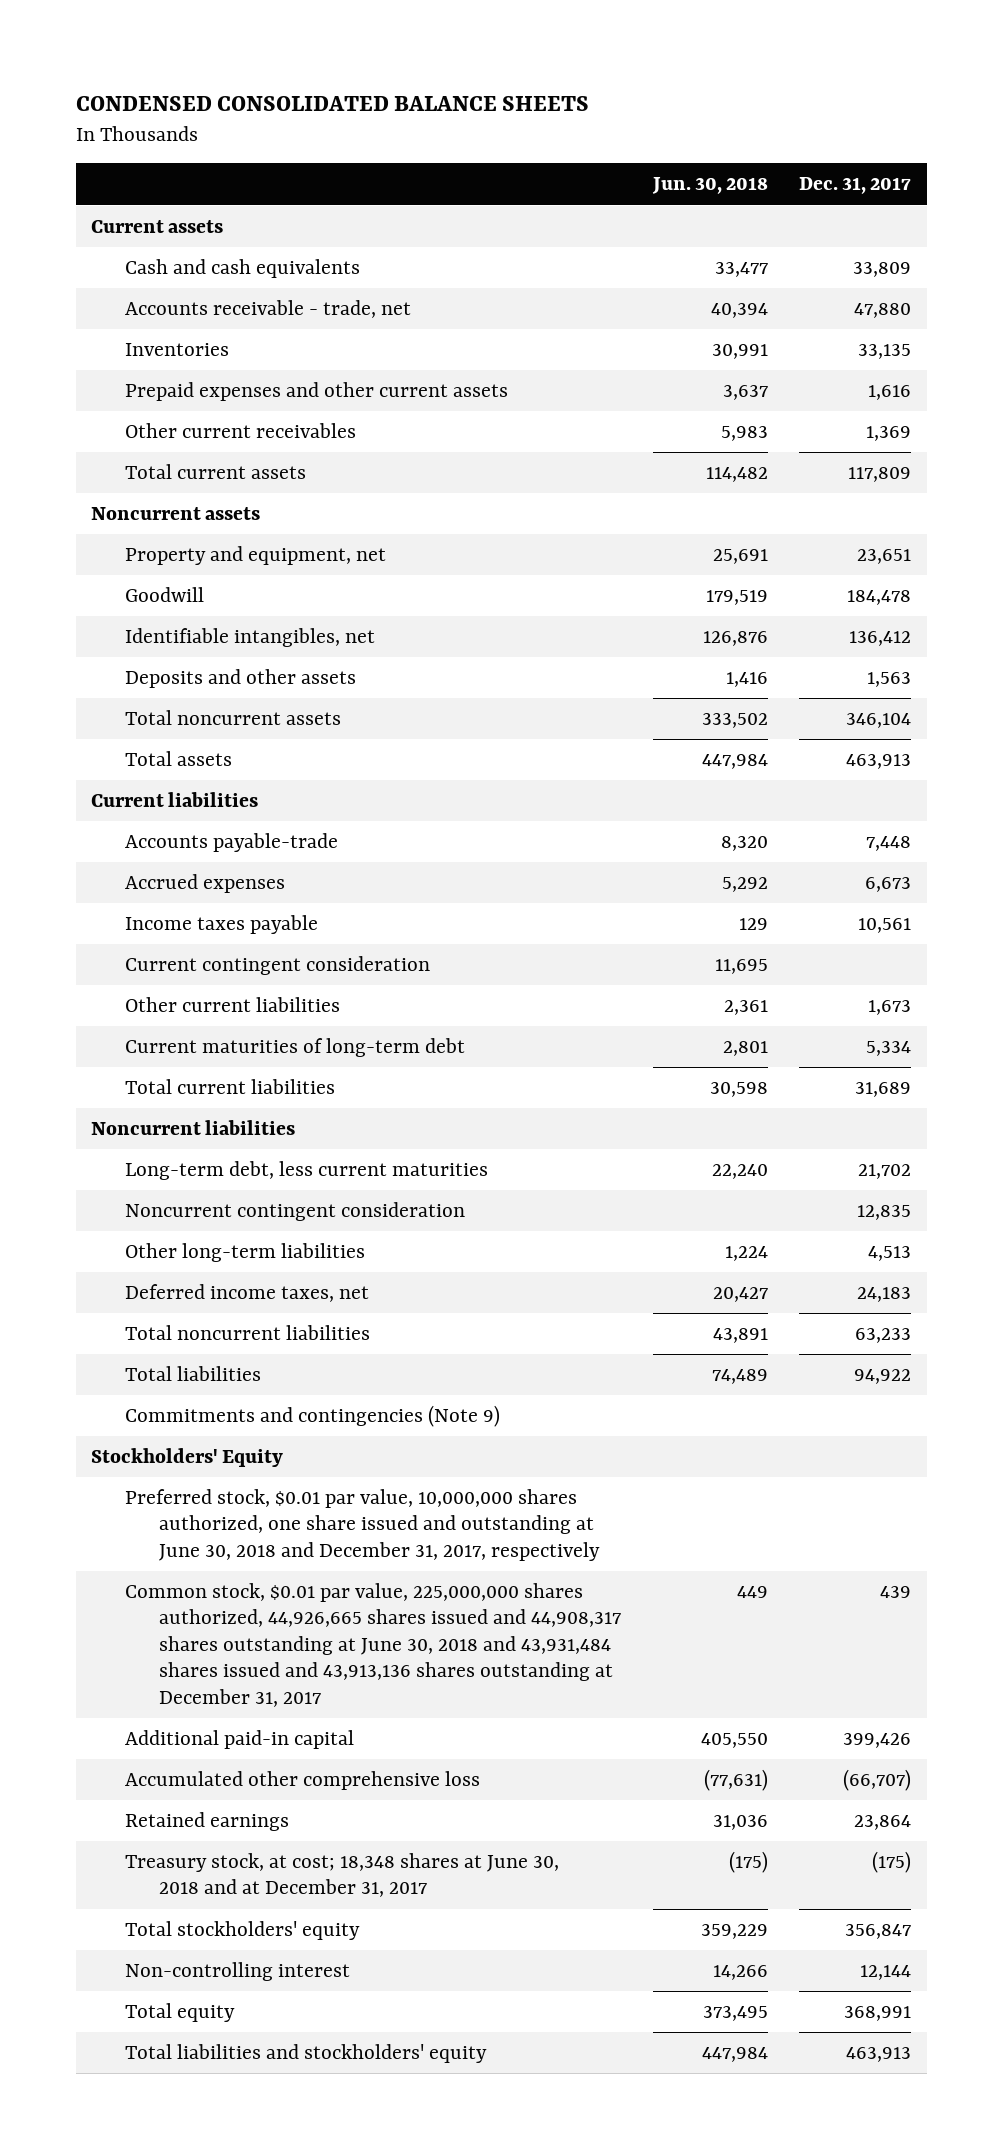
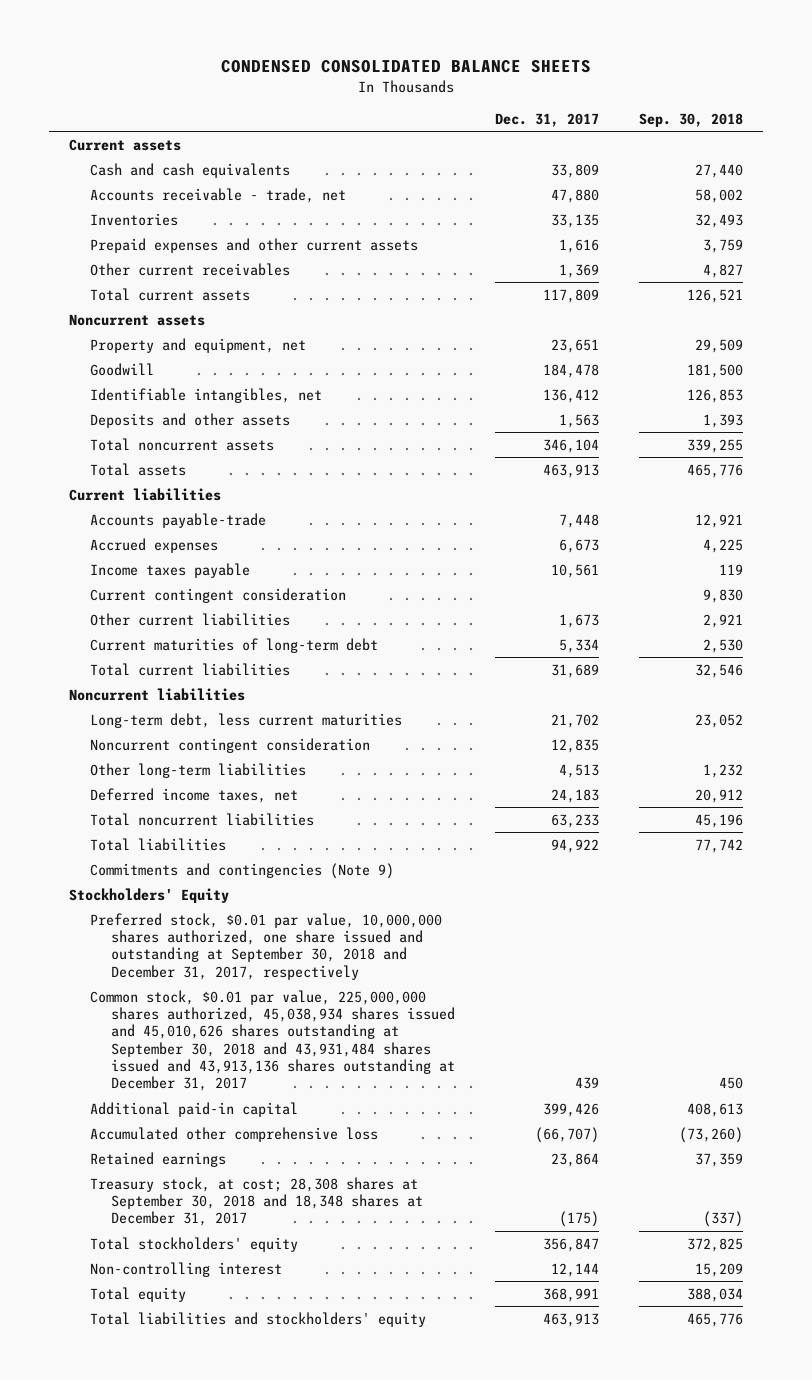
[651,177,768,195] Jun. 30, 2018 -> none
none -> [639,113,744,128] Sep. 30, 2018
[125,1489,601,1561] Preferred stock, $0.01 par value, 10,000,000 shares authorized, one share issued and outstanding at June 30, 2018 and December 31, 2017, respectively -> [90,912,443,980] Preferred stock, $0.01 par value, 10,000,000 shares authorized, one share issued and outstanding at September 30, 2018 and December 31, 2017, respectively
[125,1583,622,1707] Common stock, $0.01 par value, 225,000,000 shares authorized, 44,926,665 shares issued and 44,908,317 shares outstanding at June 30, 2018 and 43,931,484 shares issued and 43,913,136 shares outstanding at December 31, 2017 -> [90,989,456,1092] Common stock, $0.01 par value, 225,000,000 shares authorized, 45,038,934 shares issued and 45,010,626 shares outstanding at September 30, 2018 and 43,931,484 shares issued and 43,913,136 shares outstanding at December 31, 2017
[125,1853,560,1898] Treasury stock, at cost; 18,348 shares at June 30, 2018 and at December 31, 2017 -> [90,1176,424,1227] Treasury stock, at cost; 28,308 shares at September 30, 2018 and 18,348 shares at December 31, 2017

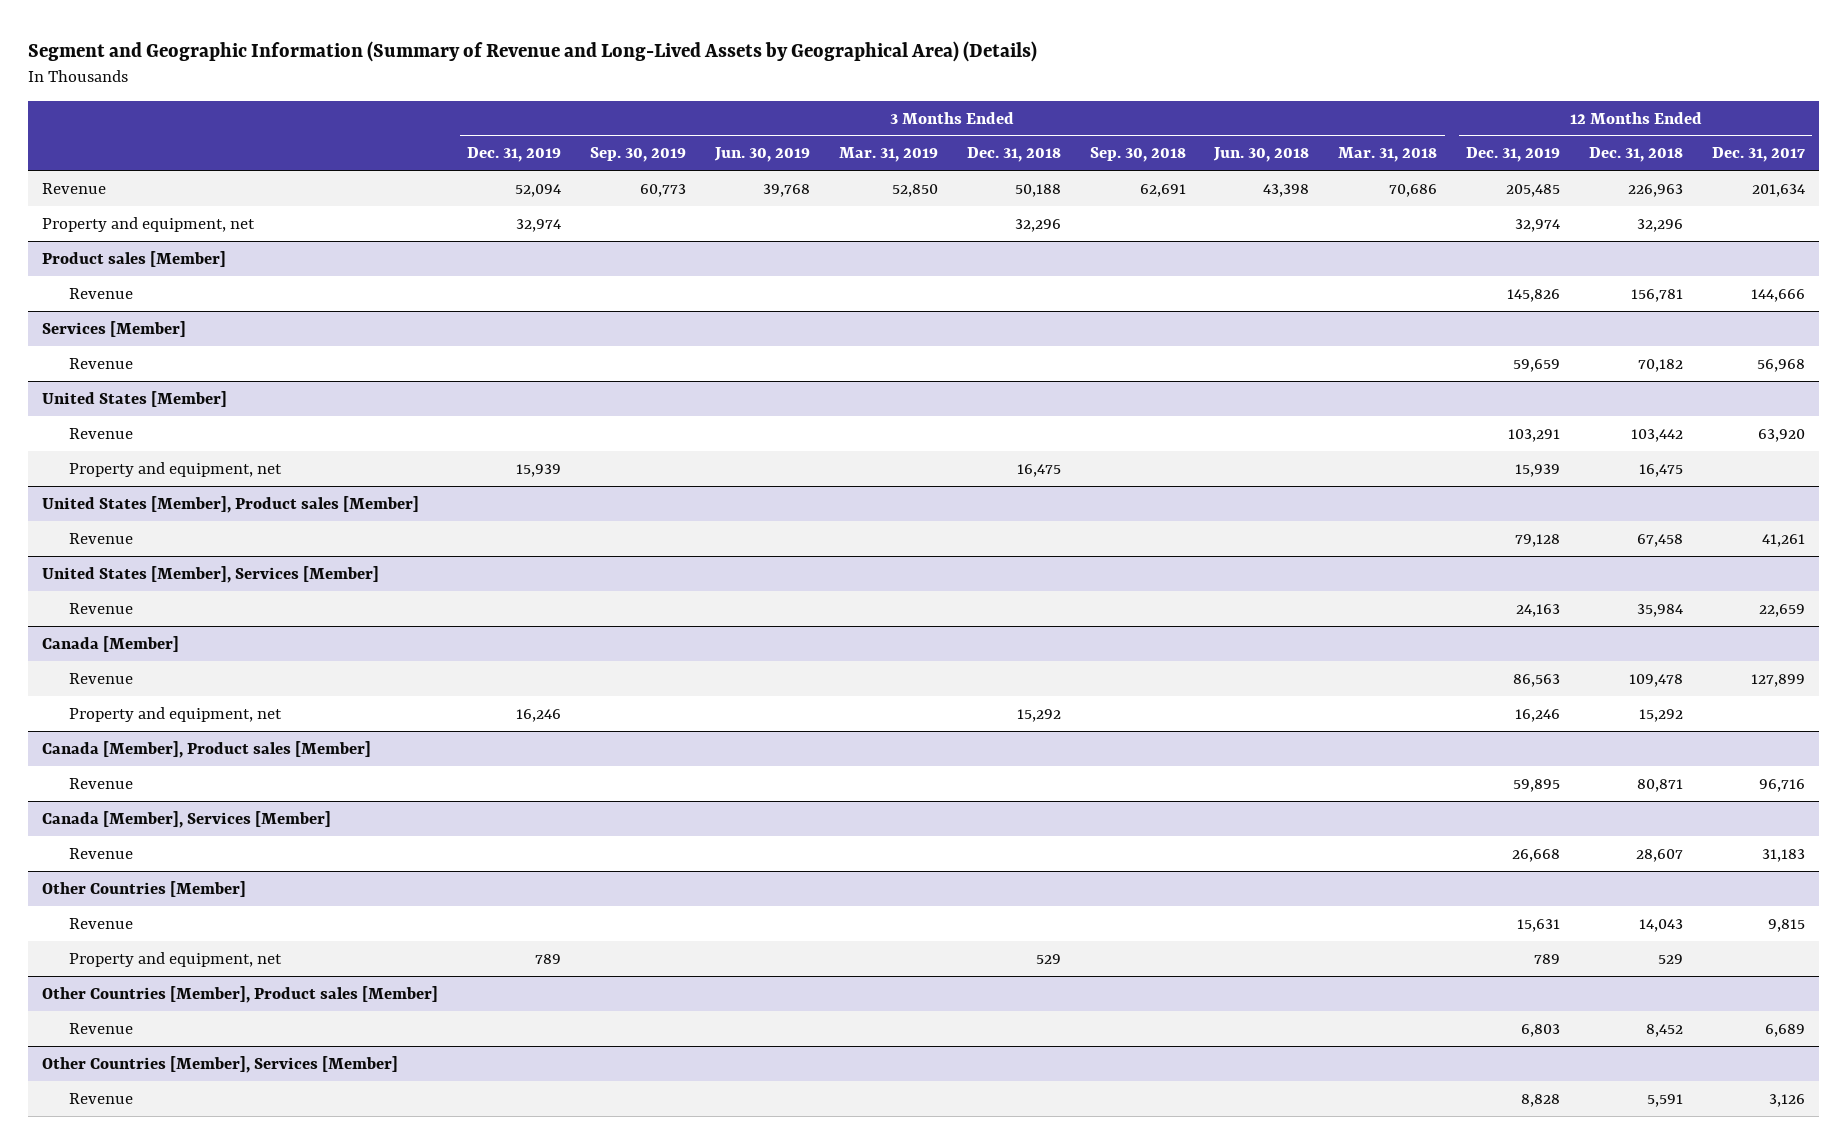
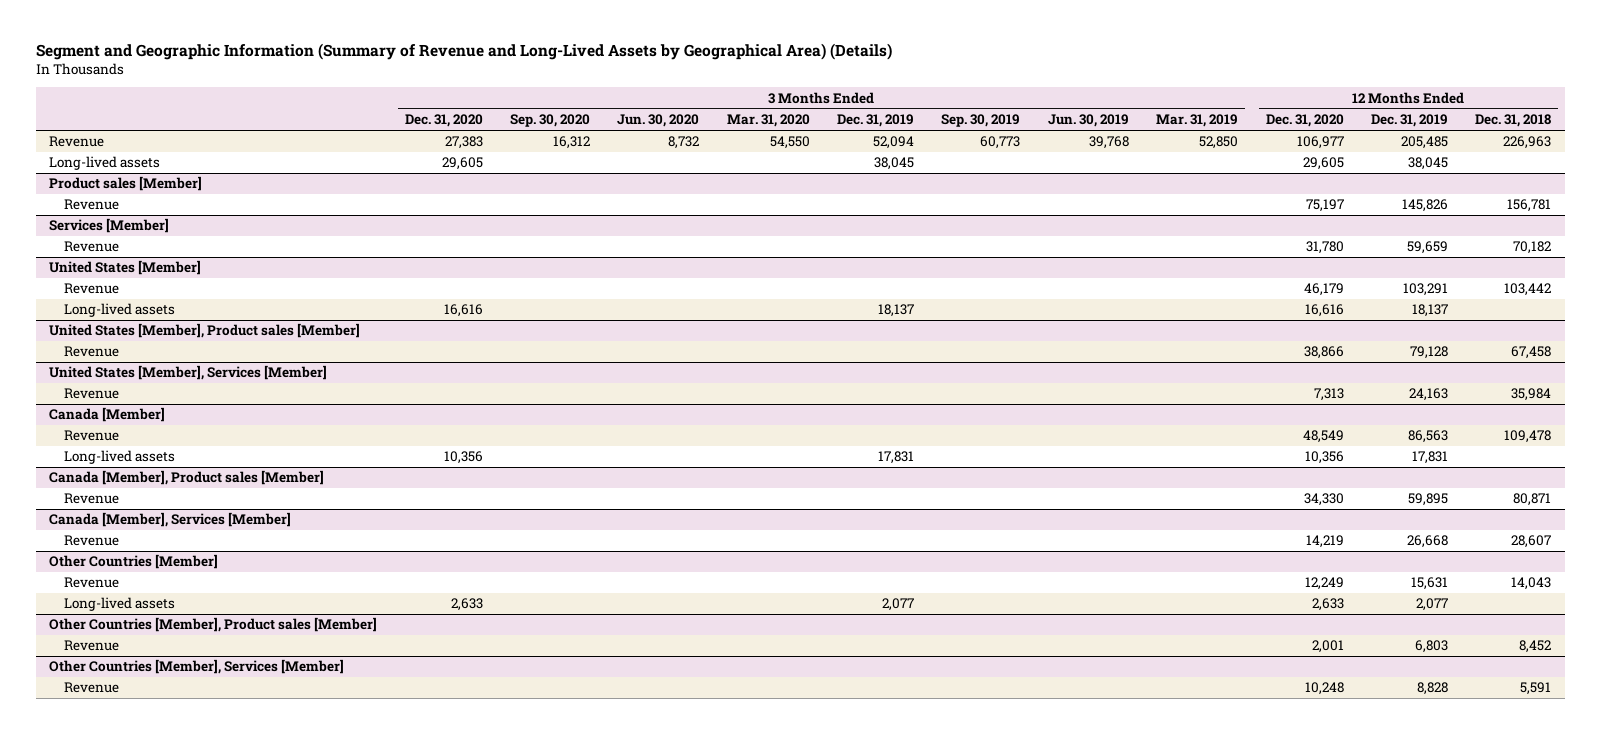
[966,147,1061,163] Dec. 31, 2018 -> none
[1089,147,1186,163] Sep. 30, 2018 -> none
[1213,147,1310,163] Jun. 30, 2018 -> none
[1338,147,1438,163] Mar. 31, 2018 -> none
[1711,147,1805,163] Dec. 31, 2017 -> none
none -> [404,114,483,128] Dec. 31, 2020
none -> [509,114,590,128] Sep. 30, 2020
none -> [617,114,700,128] Jun. 30, 2020
none -> [726,114,810,128] Mar. 31, 2020
none -> [1265,114,1344,128] Dec. 31, 2020
[42,216,256,232] Property and equipment, net -> none
none -> [49,156,161,171] Long-lived assets
[68,461,282,477] Property and equipment, net -> none
none -> [63,303,175,318] Long-lived assets
[68,706,282,722] Property and equipment, net -> none
none -> [63,450,175,465] Long-lived assets
[68,951,282,967] Property and equipment, net -> none
none -> [63,597,175,612] Long-lived assets

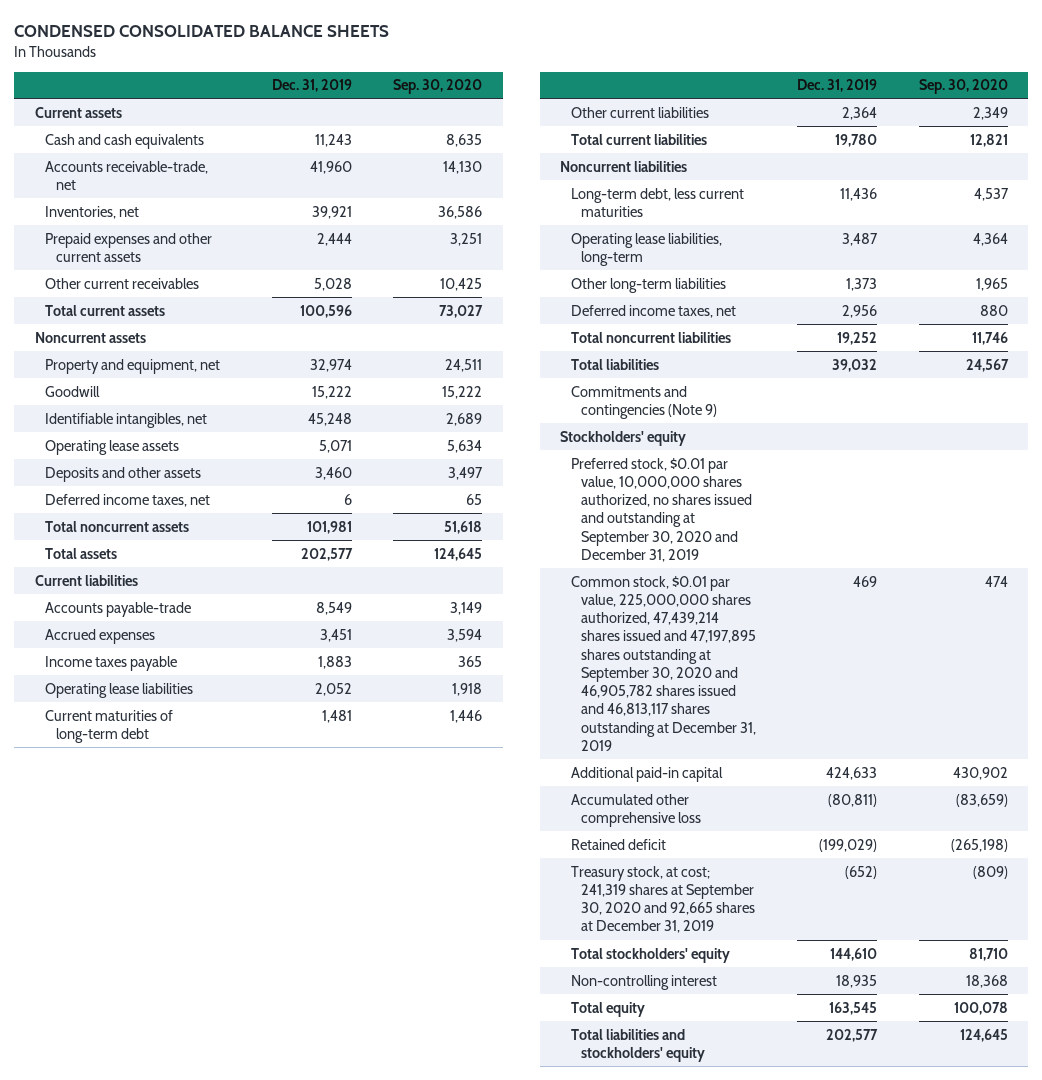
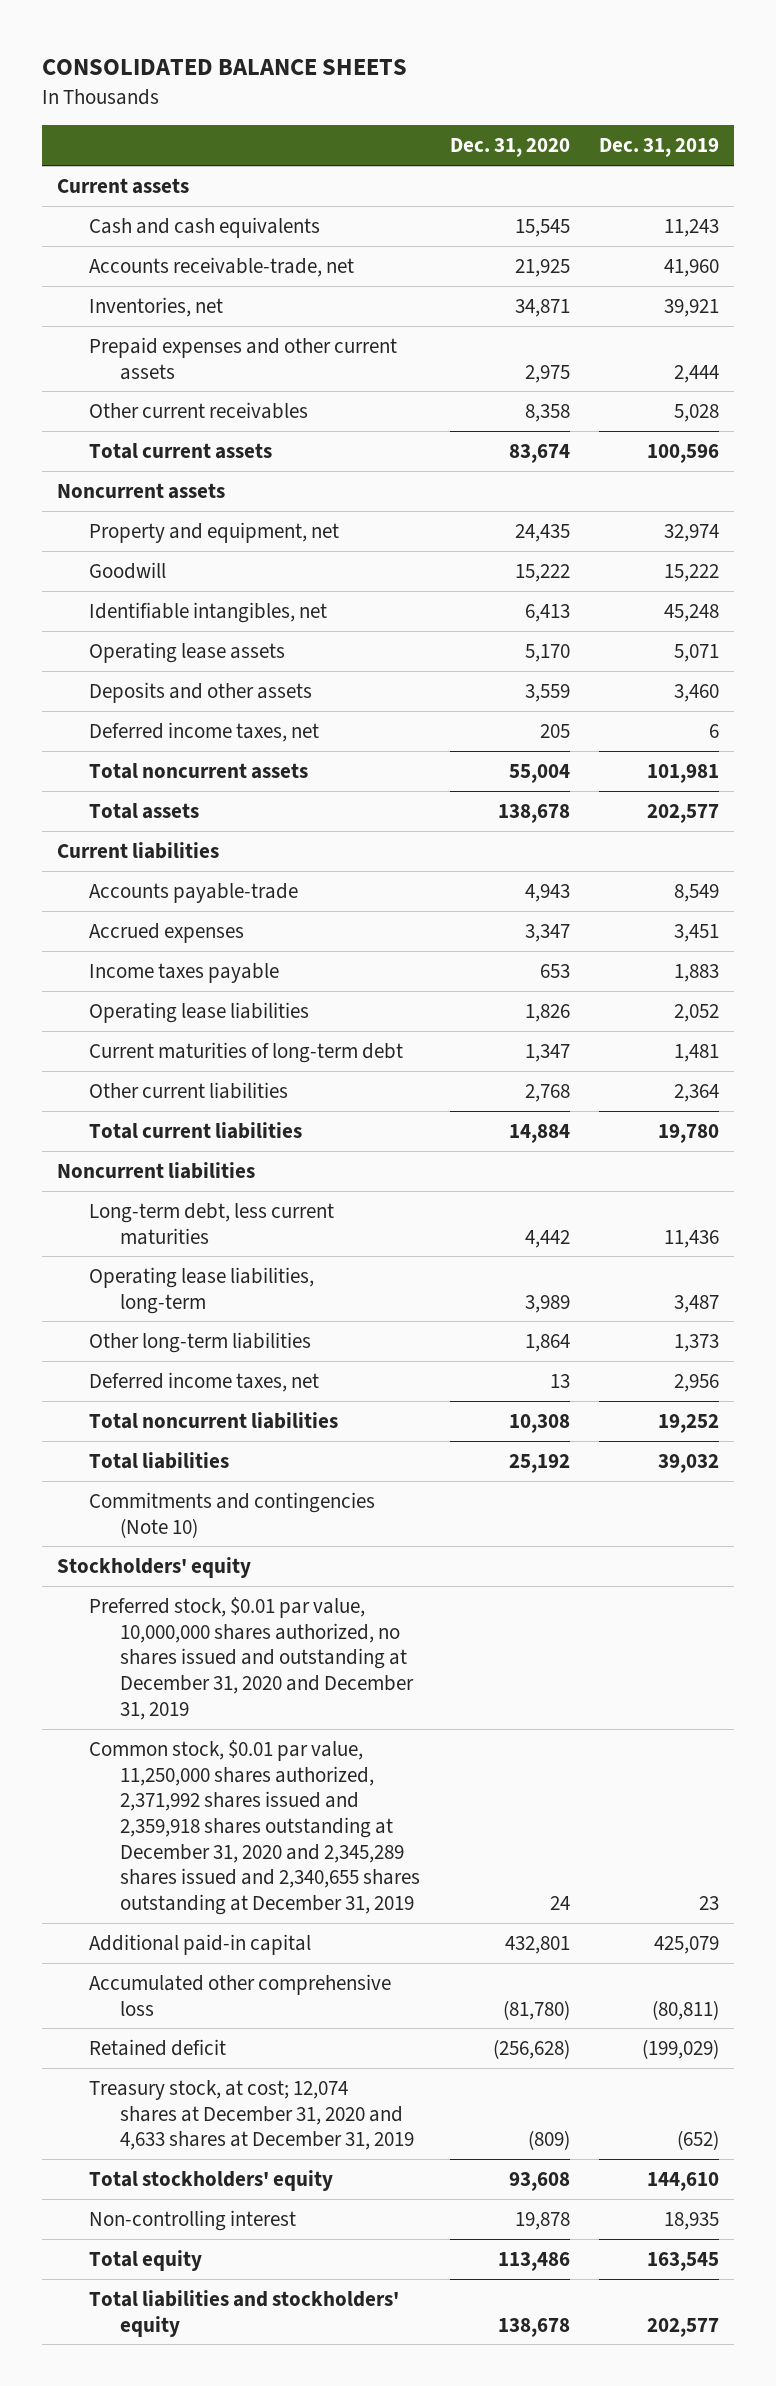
[14,25,390,38] CONDENSED CONSOLIDATED BALANCE SHEETS -> [42,59,408,76] CONSOLIDATED BALANCE SHEETS
[393,79,483,95] Sep. 30, 2020 -> none
none -> [449,138,570,158] Dec. 31, 2020
[570,385,718,419] Commitments and contingencies (Note 9) -> [88,1491,375,1538] Commitments and contingencies (Note 10)
[570,457,753,562] Preferred stock, $0.01 par value, 10,000,000 shares authorized, no shares issued and outstanding at September 30, 2020 and December 31, 2019 -> [88,1596,415,1720] Preferred stock, $0.01 par value, 10,000,000 shares authorized, no shares issued and outstanding at December 31, 2020 and December 31, 2019
[570,575,757,751] Common stock, $0.01 par value, 225,000,000 shares authorized, 47,439,214 shares issued and 47,197,895 shares outstanding at September 30, 2020 and 46,905,782 shares issued and 46,813,117 shares outstanding at December 31, 2019 -> [88,1739,421,1916] Common stock, $0.01 par value, 11,250,000 shares authorized, 2,371,992 shares issued and 2,359,918 shares outstanding at December 31, 2020 and 2,345,289 shares issued and 2,340,655 shares outstanding at December 31, 2019
[853,575,878,587] 469 -> [698,1896,719,1911] 23
[826,766,878,780] 424,633 -> [653,1935,719,1954] 425,079
[570,865,756,934] Treasury stock, at cost; 241,319 shares at September 30, 2020 and 92,665 shares at December 31, 2019 -> [88,2079,415,2151] Treasury stock, at cost; 12,074 shares at December 31, 2020 and 4,633 shares at December 31, 2019

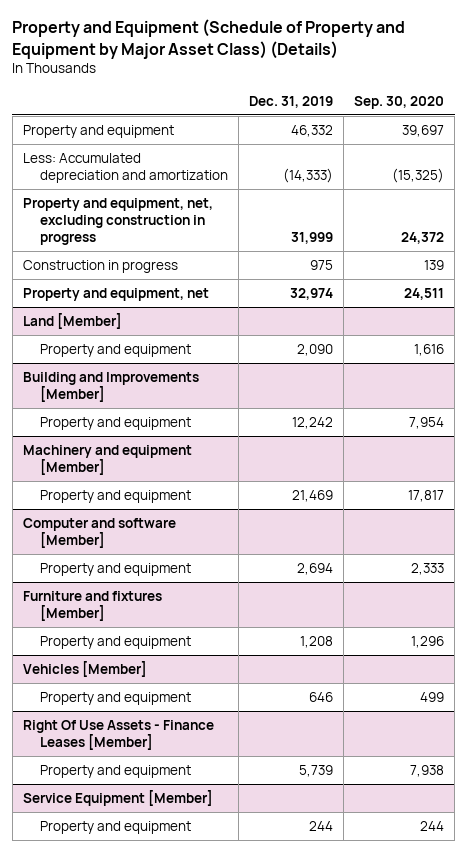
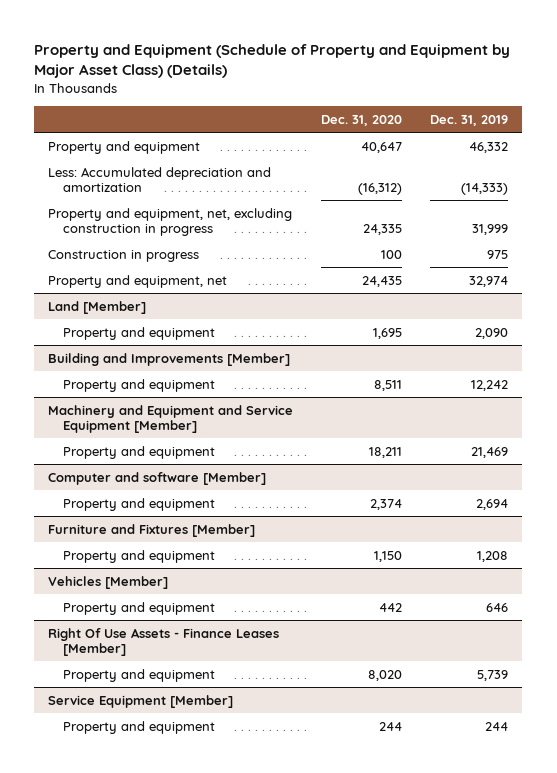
[354,95,445,109] Sep. 30, 2020 -> none
none -> [321,114,403,126] Dec. 31, 2020
[22,444,192,476] Machinery and equipment [Member] -> [48,404,294,433] Machinery and Equipment and Service Equipment [Member]
[22,590,162,622] Furniture and fixtures [Member] -> [48,523,256,537] Furniture and Fixtures [Member]

